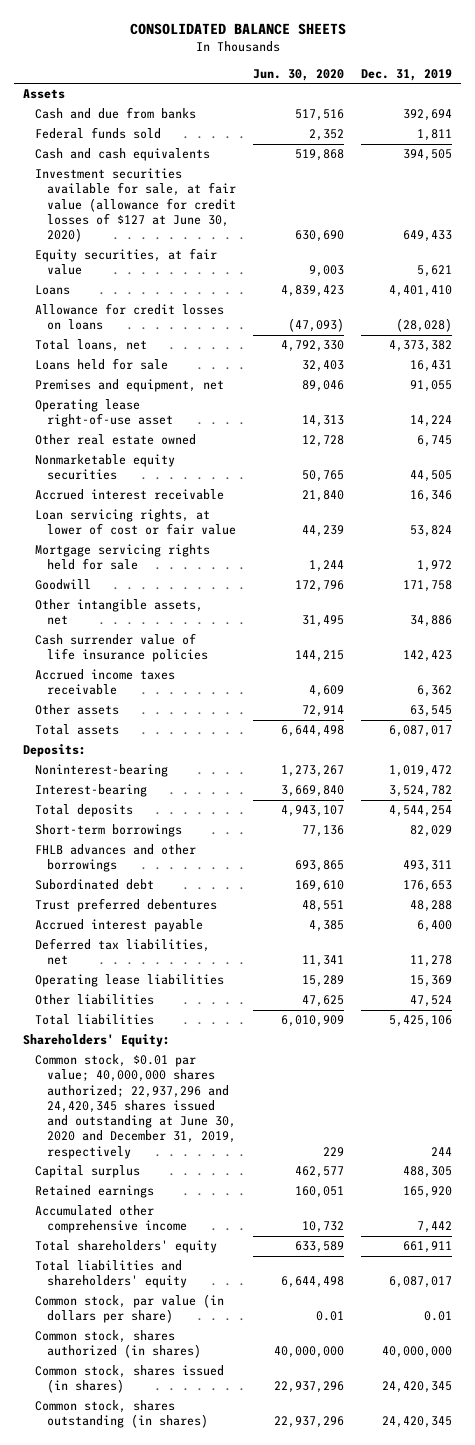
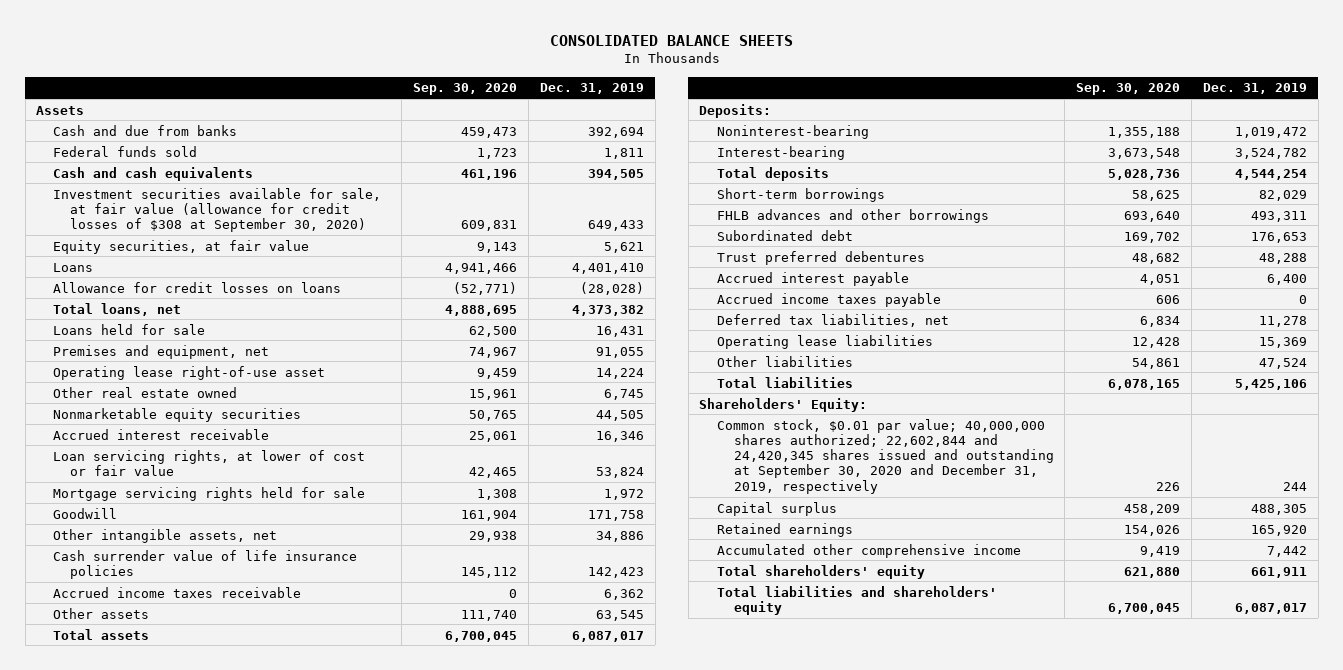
[253,69,345,82] Jun. 30, 2020 -> none
none -> [413,83,518,96] Sep. 30, 2020
[35,168,237,243] Investment securities available for sale, at fair value (allowance for credit losses of $127 at June 30, 2020) -> [53,187,382,233] Investment securities available for sale, at fair value (allowance for credit losses of $308 at September 30, 2020)
none -> [716,292,941,307] Accrued income taxes payable
[35,1054,237,1159] Common stock, $0.01 par value; 40,000,000 shares authorized; 22,937,296 and 24,420,345 shares issued and outstanding at June 30, 2020 and December 31, 2019, respectively -> [716,418,1054,494] Common stock, $0.01 par value; 40,000,000 shares authorized; 22,602,844 and 24,420,345 shares issued and outstanding at September 30, 2020 and December 31, 2019, respectively
[35,1294,225,1324] Common stock, par value (in dollars per share) -> none
[35,1330,202,1359] Common stock, shares authorized (in shares) -> none
[35,1365,225,1394] Common stock, shares issued (in shares) -> none
[35,1400,209,1429] Common stock, shares outstanding (in shares) -> none

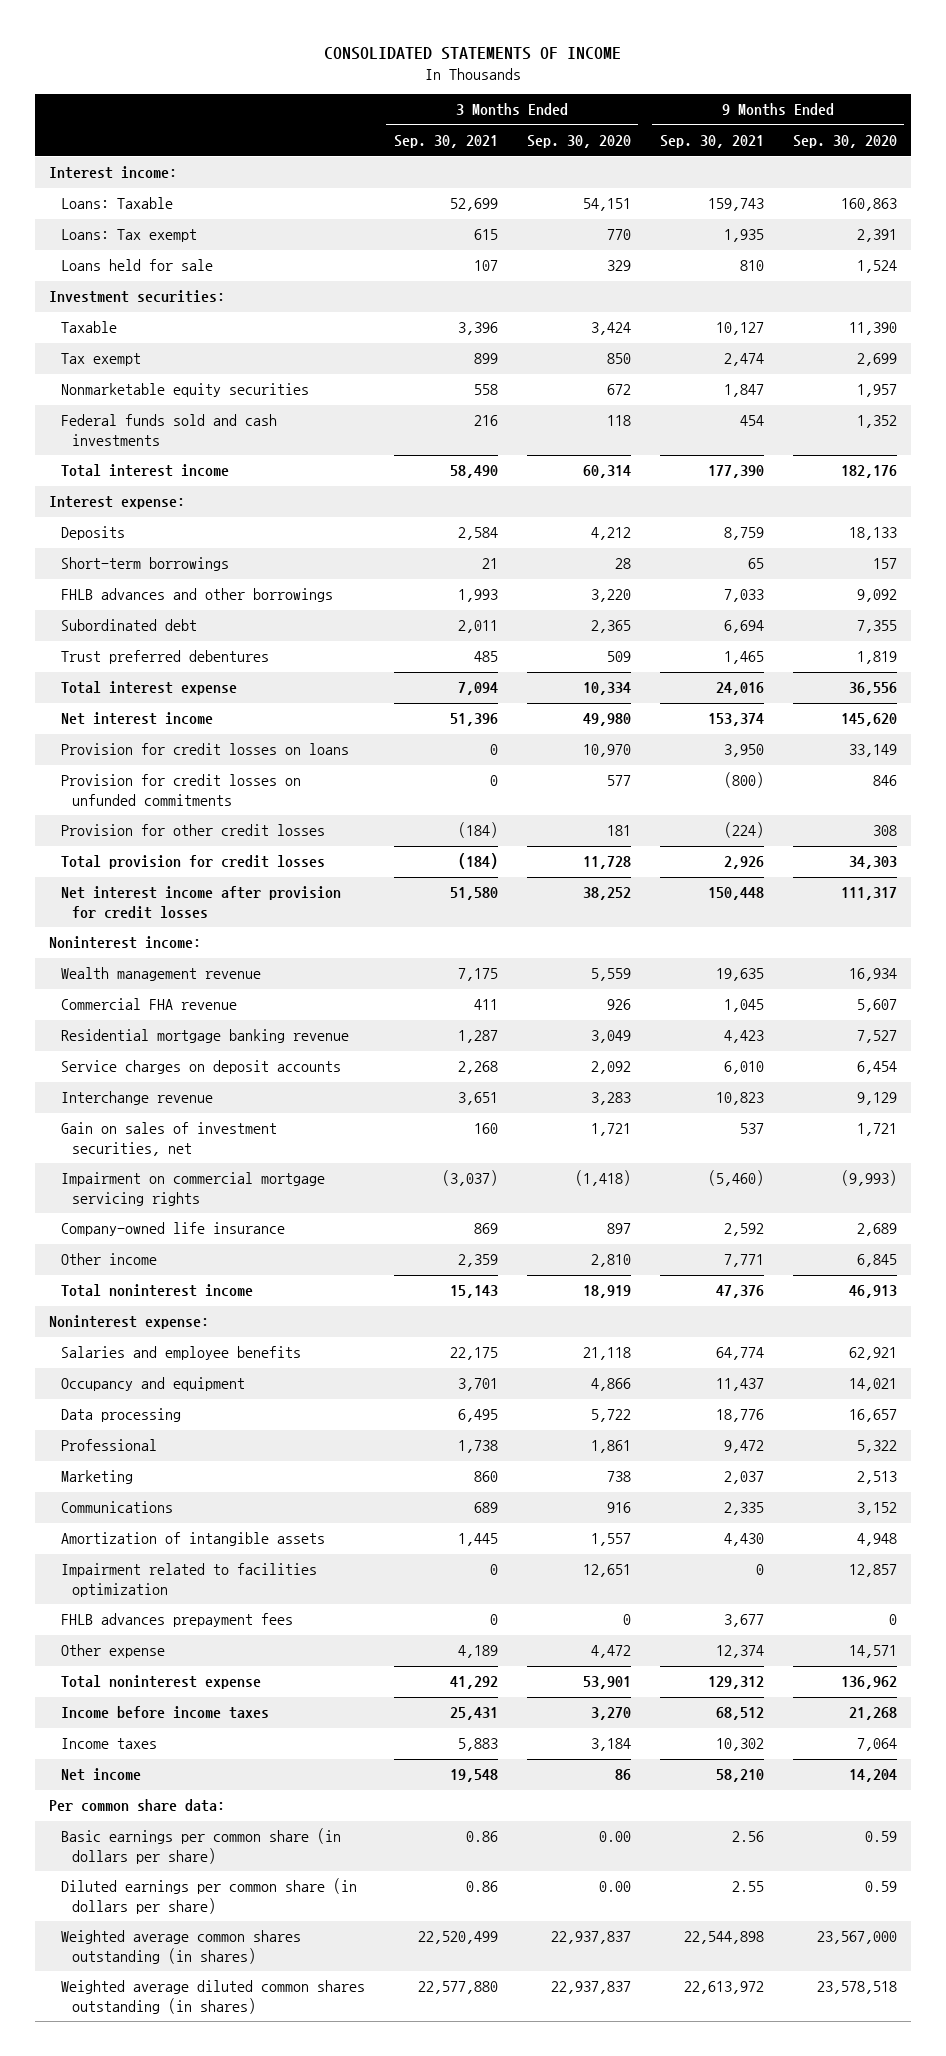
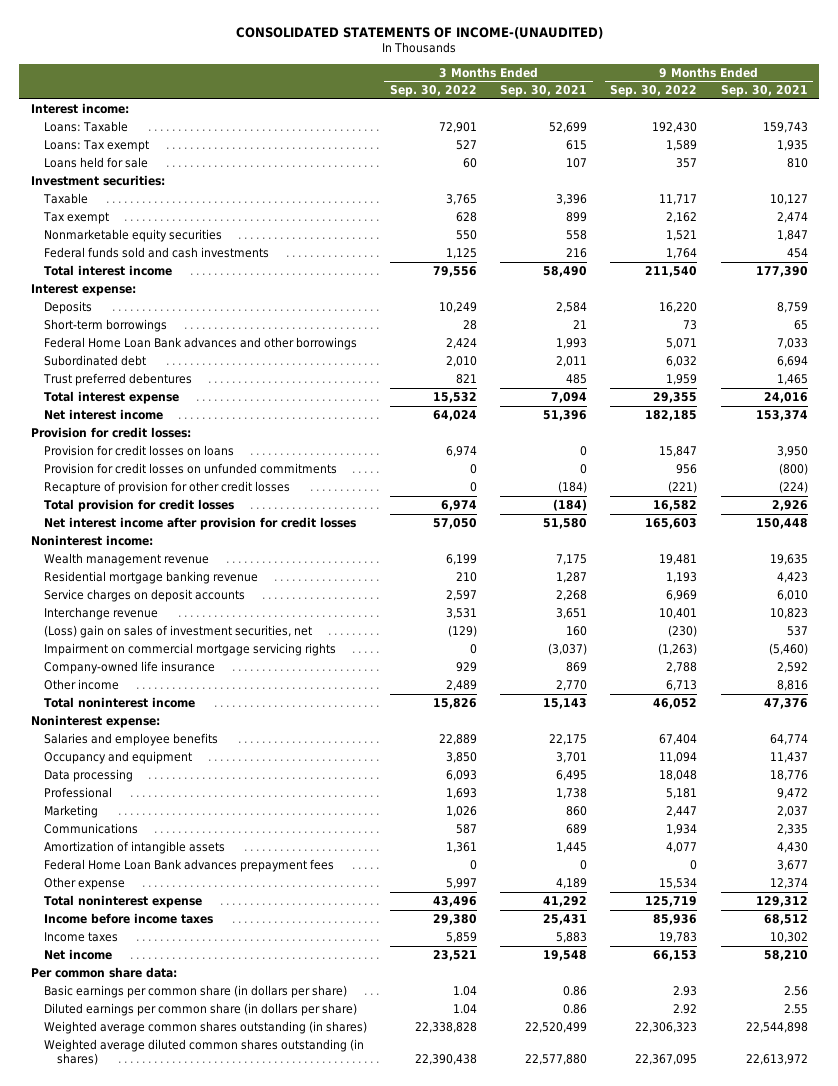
[323,47,621,61] CONSOLIDATED STATEMENTS OF INCOME -> [236,26,604,39] CONSOLIDATED STATEMENTS OF INCOME-(UNAUDITED)
[526,135,631,149] Sep. 30, 2020 -> none
[792,135,897,149] Sep. 30, 2020 -> none
none -> [390,85,478,98] Sep. 30, 2022
none -> [610,85,698,98] Sep. 30, 2022
[60,588,333,603] FHLB advances and other borrowings -> [43,336,357,350] Federal Home Loan Bank advances and other borrowings
none -> [30,426,191,438] Provision for credit losses:
[60,824,325,837] Provision for other credit losses -> [43,480,290,494] Recapture of provision for other credit losses
[60,998,237,1011] Commercial FHA revenue -> none
[60,1122,277,1156] Gain on sales of investment securities, net -> [43,624,312,638] (Loss) gain on sales of investment securities, net
[457,1254,498,1268] 2,359 -> [556,679,588,691] 2,770
[723,1254,764,1268] 7,771 -> [776,679,808,691] 8,816
[60,1563,317,1597] Impairment related to facilities optimization -> none
[60,1613,293,1628] FHLB advances prepayment fees -> [43,858,334,872] Federal Home Loan Bank advances prepayment fees

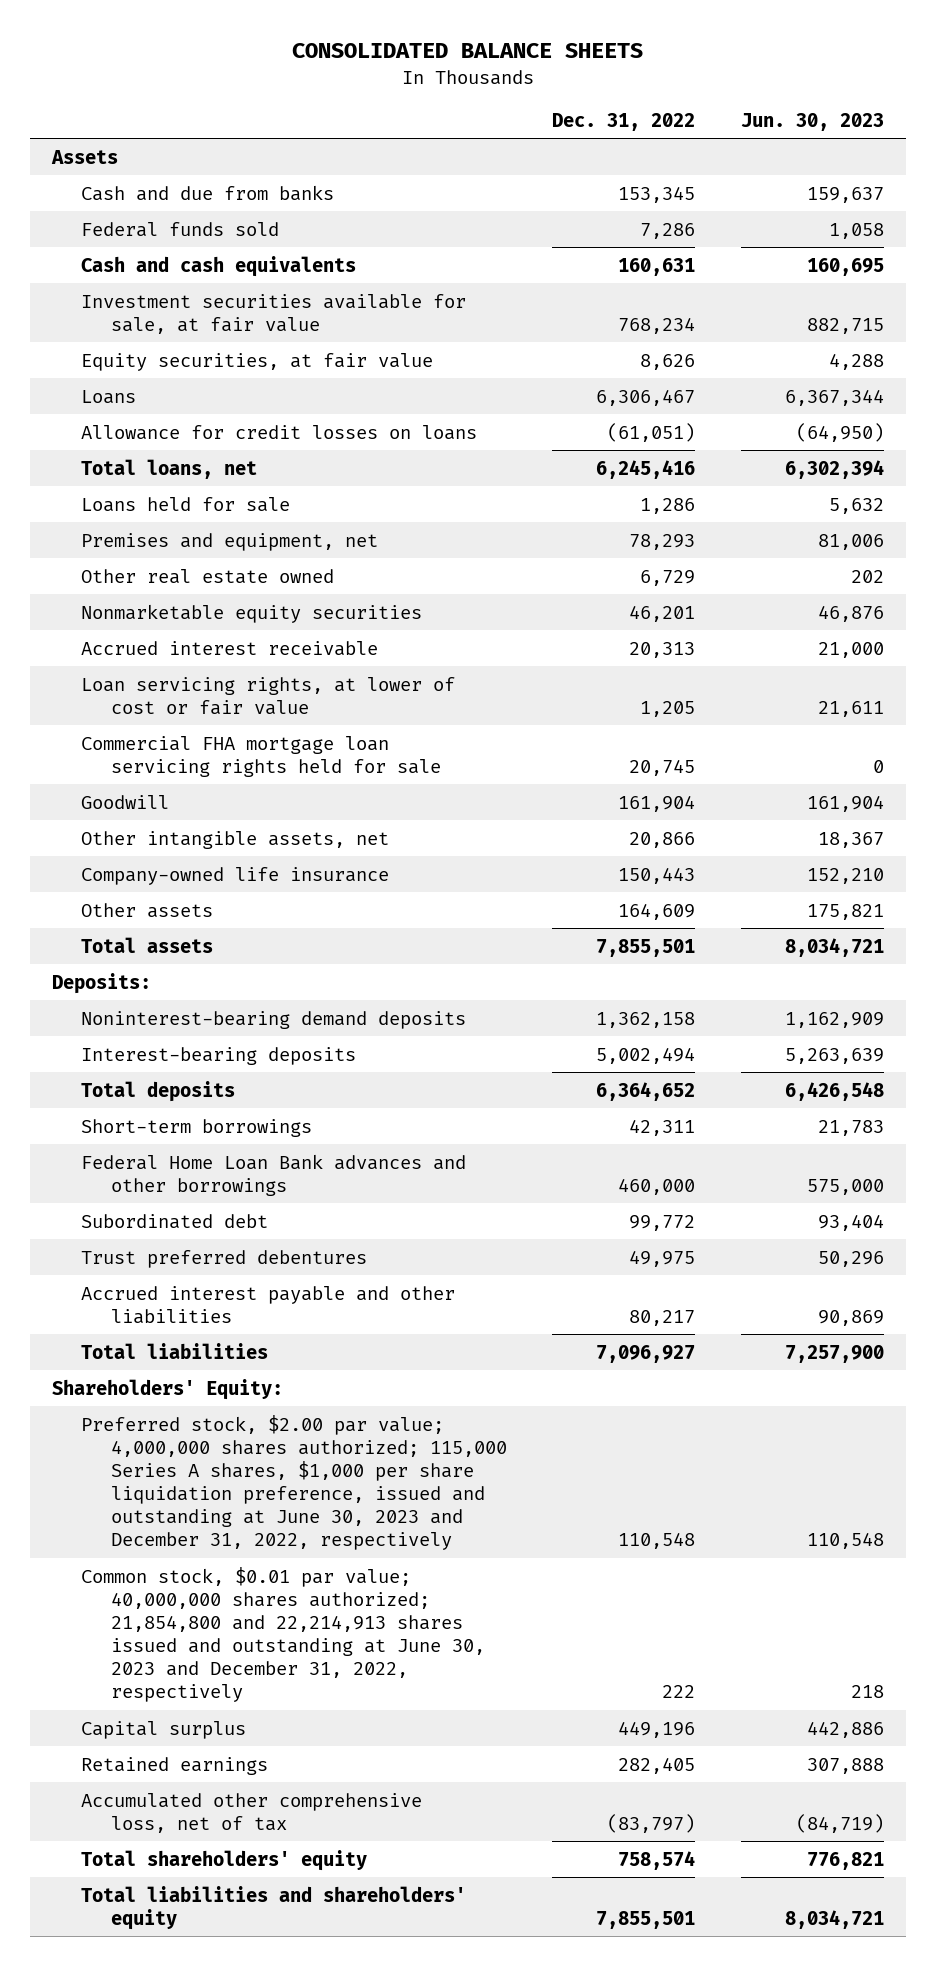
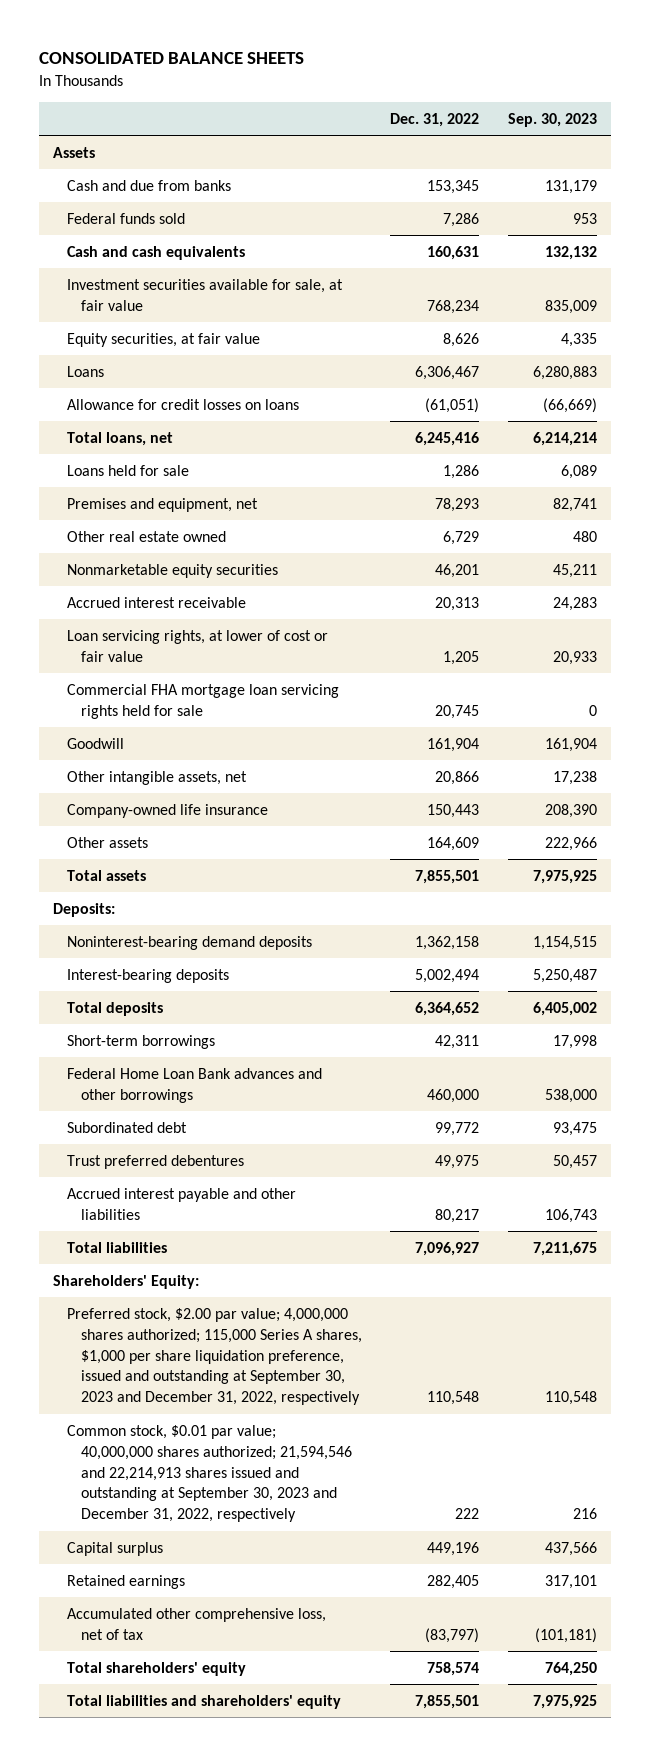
[740,112,884,131] Jun. 30, 2023 -> none
none -> [508,113,598,128] Sep. 30, 2023
[81,1414,507,1551] Preferred stock, $2.00 par value; 4,000,000 shares authorized; 115,000 Series A shares, $1,000 per share liquidation preference, issued and outstanding at June 30, 2023 and December 31, 2022, respectively -> [66,1307,362,1406] Preferred stock, $2.00 par value; 4,000,000 shares authorized; 115,000 Series A shares, $1,000 per share liquidation preference, issued and outstanding at September 30, 2023 and December 31, 2022, respectively
[81,1566,485,1703] Common stock, $0.01 par value; 40,000,000 shares authorized; 21,854,800 and 22,214,913 shares issued and outstanding at June 30, 2023 and December 31, 2022, respectively -> [66,1424,352,1523] Common stock, $0.01 par value; 40,000,000 shares authorized; 21,594,546 and 22,214,913 shares issued and outstanding at September 30, 2023 and December 31, 2022, respectively

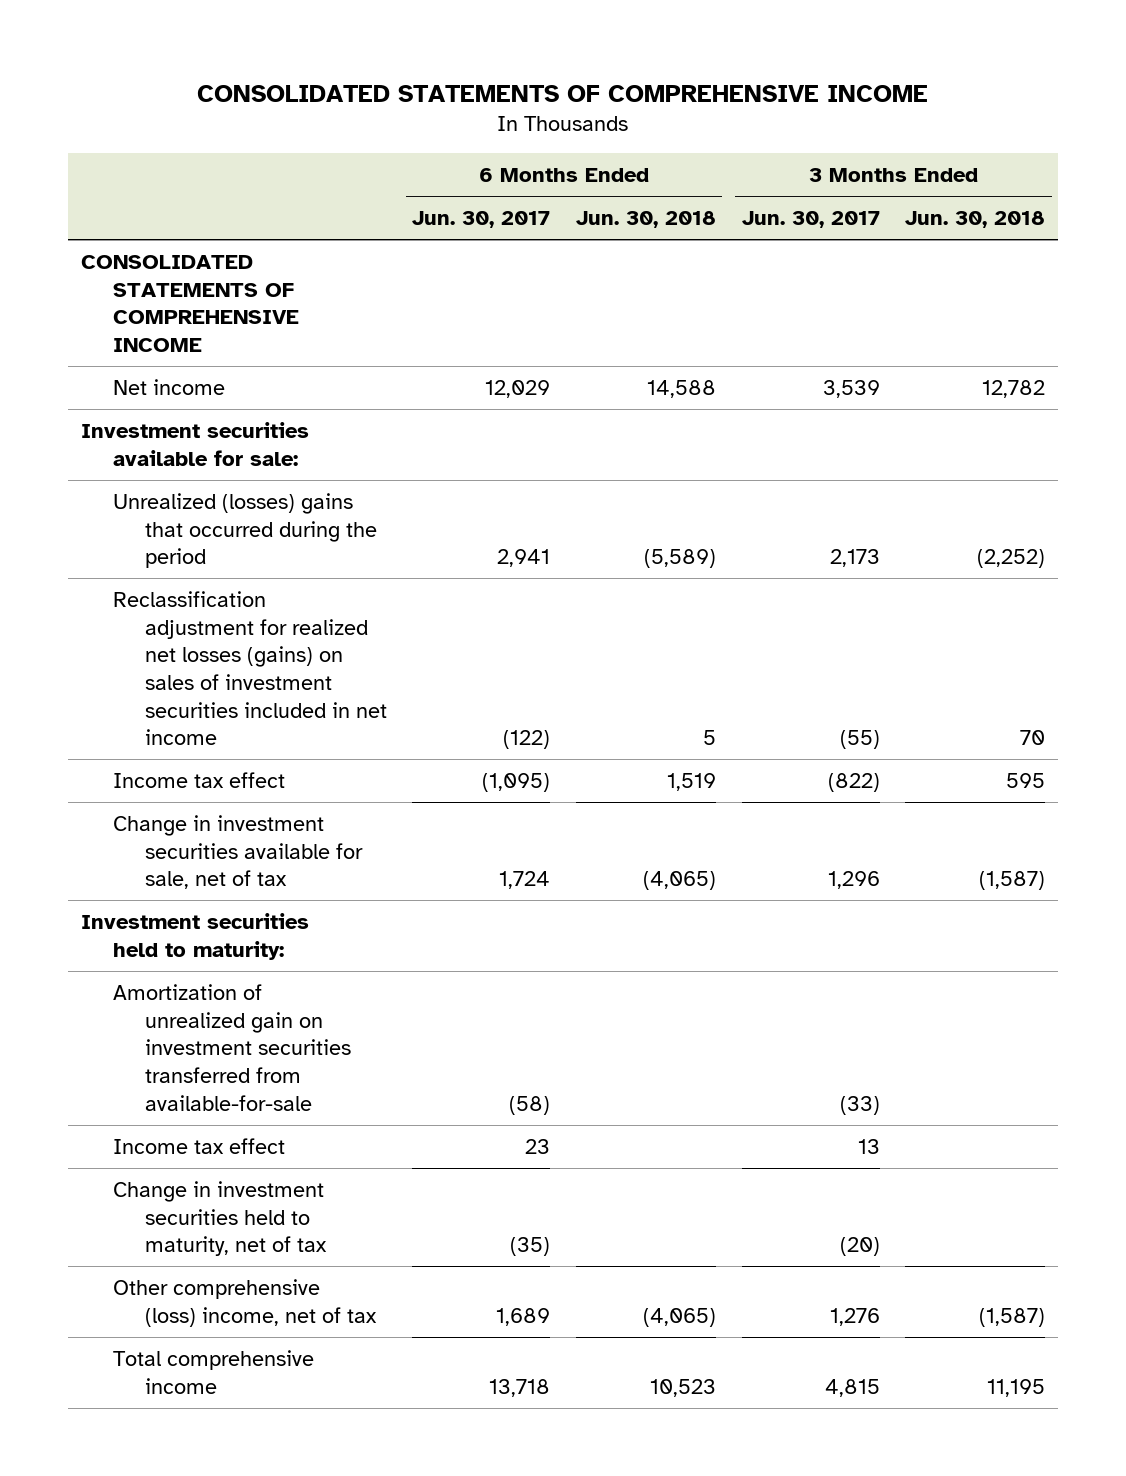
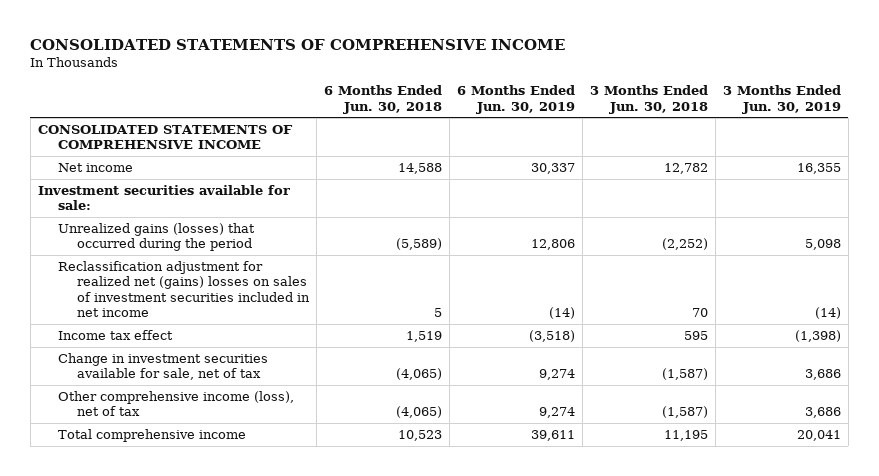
[412,211,551,229] Jun. 30, 2017 -> none
[741,211,880,229] Jun. 30, 2017 -> none
none -> [457,85,576,114] 6 Months Ended Jun. 30, 2019
none -> [722,85,841,114] 3 Months Ended Jun. 30, 2019
[112,492,377,569] Unrealized (losses) gains that occurred during the period -> [57,222,255,252] Unrealized gains (losses) that occurred during the period
[112,590,387,746] Reclassification adjustment for realized net losses (gains) on sales of investment securities included in net income -> [57,260,311,318] Reclassification adjustment for realized net (gains) losses on sales of investment securities included in net income
[80,912,309,960] Investment securities held to maturity: -> none
[112,983,351,1111] Amortization of unrealized gain on investment securities transferred from available-for-sale -> none
[112,1137,285,1154] Income tax effect -> none
[112,1180,327,1257] Change in investment securities held to maturity, net of tax -> none
[112,1278,377,1327] Other comprehensive (loss) income, net of tax -> [57,390,294,417] Other comprehensive income (loss), net of tax

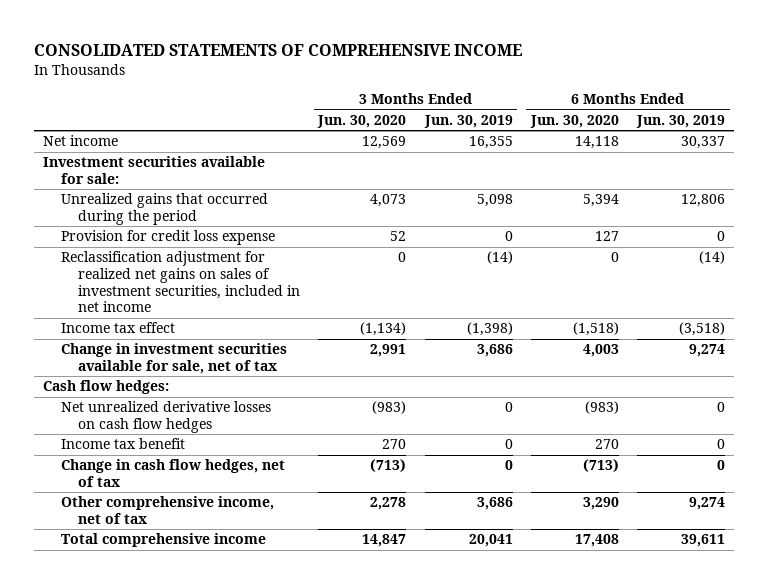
[324,85,443,114] 6 Months Ended Jun. 30, 2018 -> none
[589,85,708,114] 3 Months Ended Jun. 30, 2018 -> none
none -> [317,114,407,128] Jun. 30, 2020
none -> [529,114,619,128] Jun. 30, 2020
[37,124,293,150] CONSOLIDATED STATEMENTS OF COMPREHENSIVE INCOME -> none
[57,222,255,252] Unrealized gains (losses) that occurred during the period -> [60,193,268,226] Unrealized gains that occurred during the period
none -> [60,230,275,246] Provision for credit loss expense
[57,260,311,318] Reclassification adjustment for realized net (gains) losses on sales of investment securities included in net income -> [60,251,301,313] Reclassification adjustment for realized net gains on sales of investment securities, included in net income
none -> [43,380,170,395] Cash flow hedges:
none -> [60,401,271,434] Net unrealized derivative losses on cash flow hedges
none -> [60,438,185,450] Income tax benefit
none -> [60,459,285,488] Change in cash flow hedges, net of tax
[57,390,294,417] Other comprehensive income (loss), net of tax -> [60,496,274,525] Other comprehensive income, net of tax

